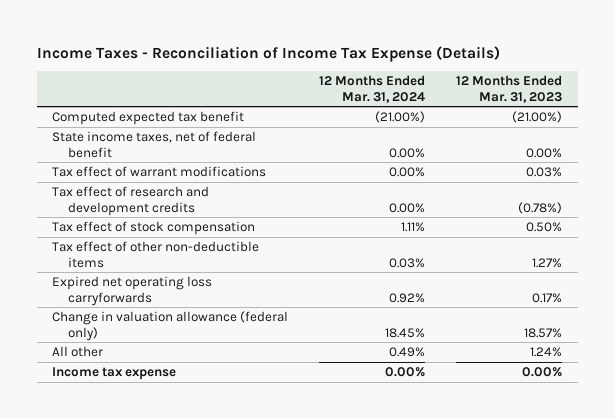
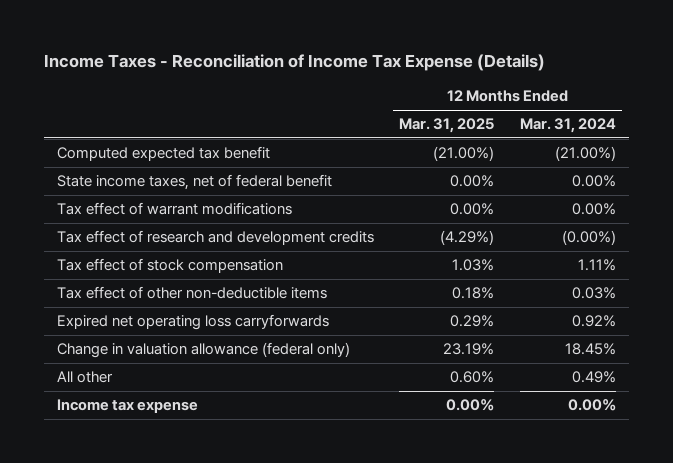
[456,75,563,103] 12 Months Ended Mar. 31, 2023 -> none
none -> [399,118,495,134] Mar. 31, 2025
[389,202,426,213] 0.00% -> [561,230,616,246] (0.00%)

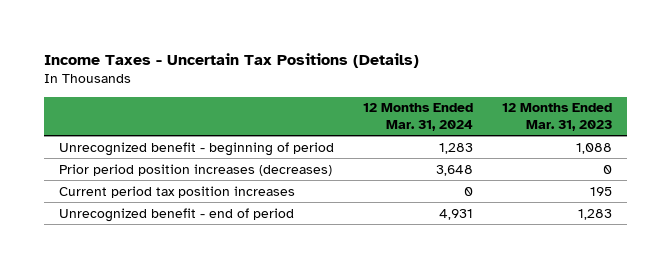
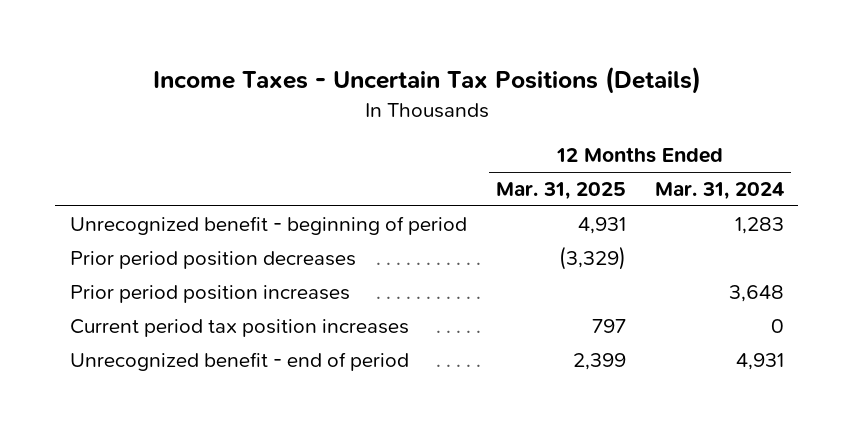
[502,103,613,131] 12 Months Ended Mar. 31, 2023 -> none
none -> [495,182,626,201] Mar. 31, 2025
none -> [69,251,356,270] Prior period position decreases
[58,163,332,176] Prior period position increases (decreases) -> [69,285,350,304] Prior period position increases

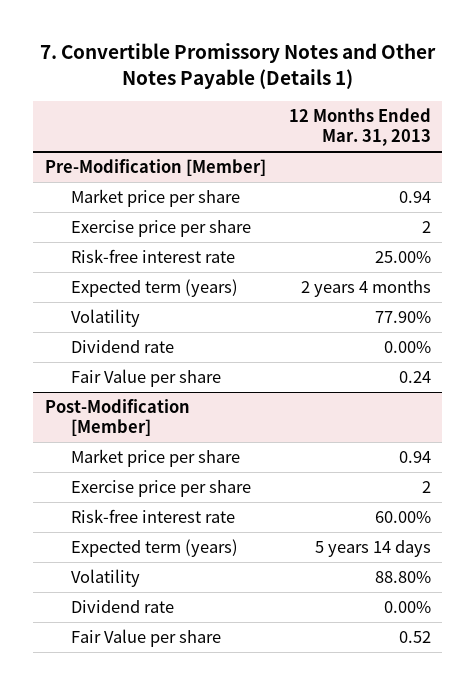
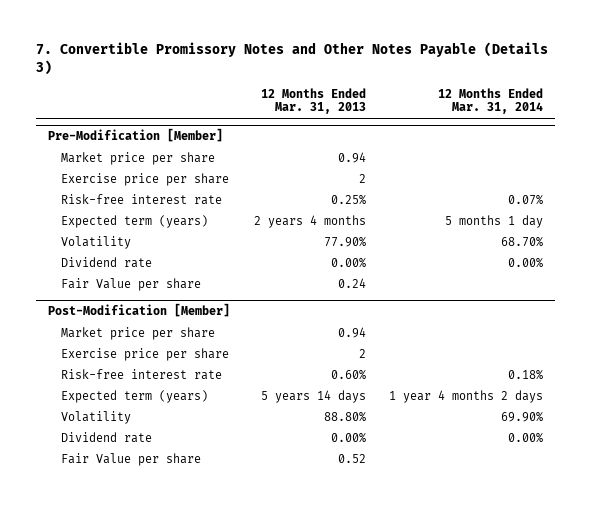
[39,42,436,89] 7. Convertible Promissory Notes and Other Notes Payable (Details 1) -> [36,42,549,75] 7. Convertible Promissory Notes and Other Notes Payable (Details 3)
none -> [438,88,544,115] 12 Months Ended Mar. 31, 2014
[374,250,431,263] 25.00% -> [330,194,366,205] 0.25%
[374,510,431,523] 60.00% -> [330,369,366,380] 0.60%

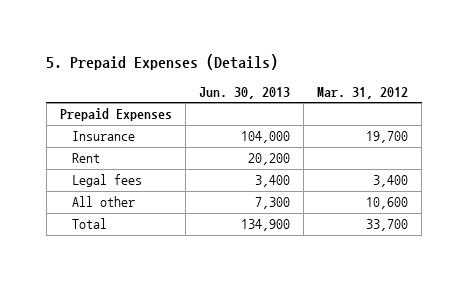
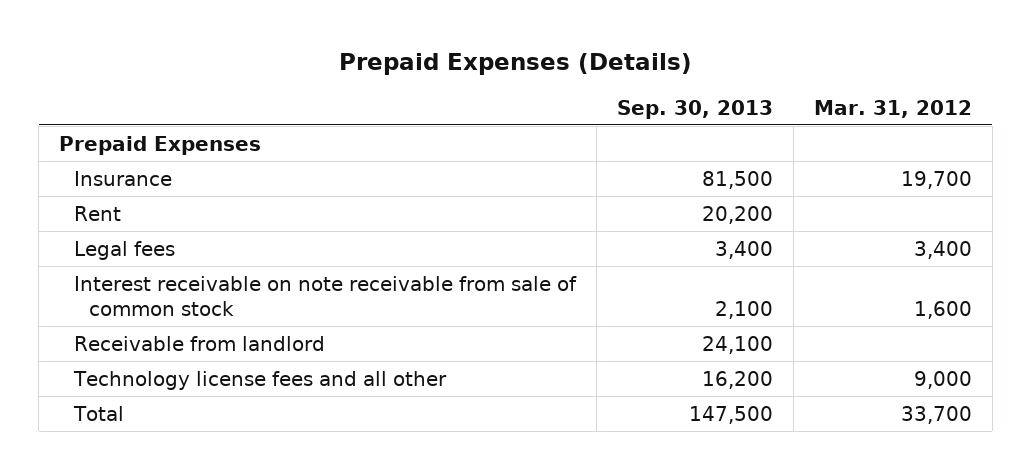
[46,54,279,71] 5. Prepaid Expenses (Details) -> [338,53,692,76] Prepaid Expenses (Details)
[198,86,290,99] Jun. 30, 2013 -> none
none -> [617,99,774,119] Sep. 30, 2013
none -> [74,275,578,317] Interest receivable on note receivable from sale of common stock
none -> [74,335,326,351] Receivable from landlord
[72,196,136,208] All other -> [73,370,448,390] Technology license fees and all other
[366,197,409,210] 10,600 -> [913,370,972,389] 9,000

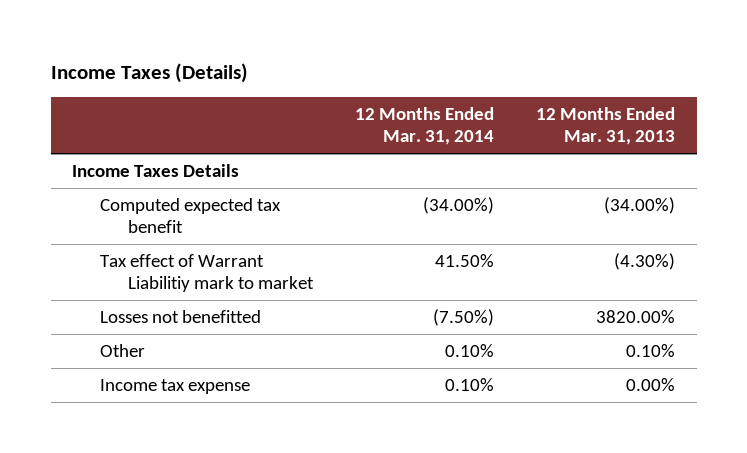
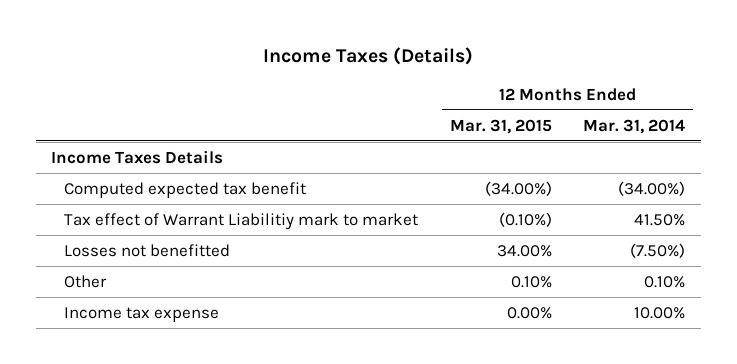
[536,107,676,145] 12 Months Ended Mar. 31, 2013 -> none
none -> [449,118,552,134] Mar. 31, 2015
[445,378,495,392] 0.10% -> [634,306,686,319] 10.00%

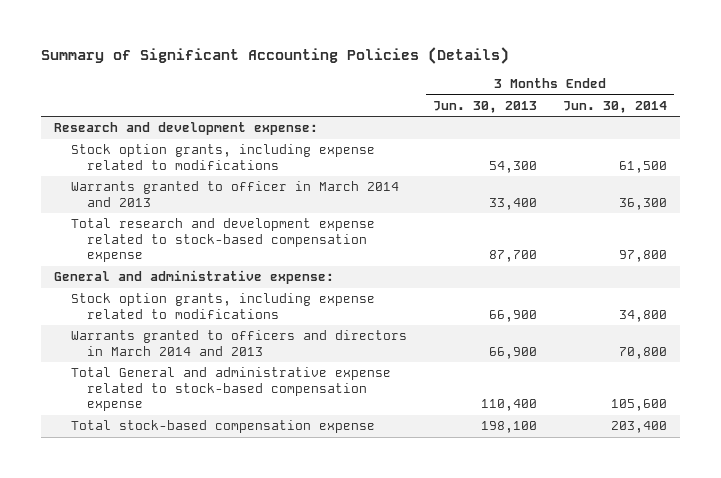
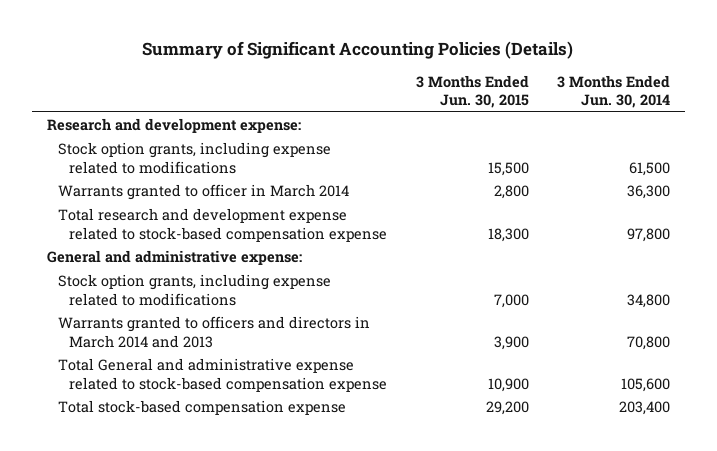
[432,100,537,113] Jun. 30, 2013 -> none
none -> [415,74,529,109] 3 Months Ended Jun. 30, 2015
[70,181,399,207] Warrants granted to officer in March 2014 and 2013 -> [57,184,349,201] Warrants granted to officer in March 2014

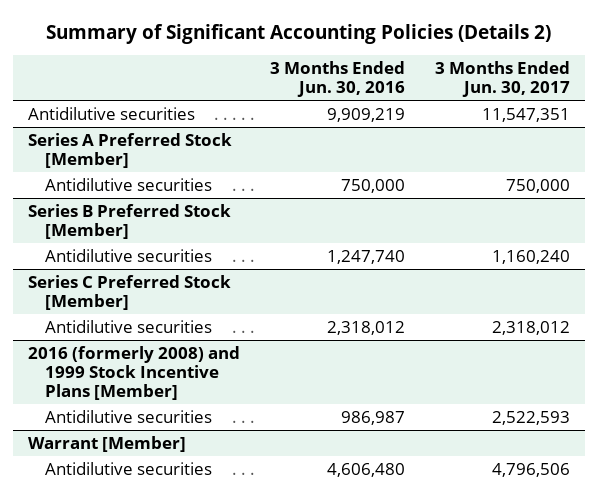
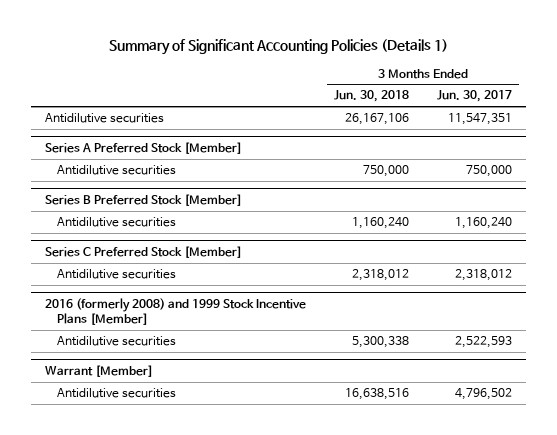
[46,23,552,44] Summary of Significant Accounting Policies (Details 2) -> [108,39,448,56] Summary of Significant Accounting Policies (Details 1)
[270,60,406,97] 3 Months Ended Jun. 30, 2016 -> none
none -> [334,90,410,103] Jun. 30, 2018
[491,462,570,477] 4,796,506 -> [454,388,512,401] 4,796,502

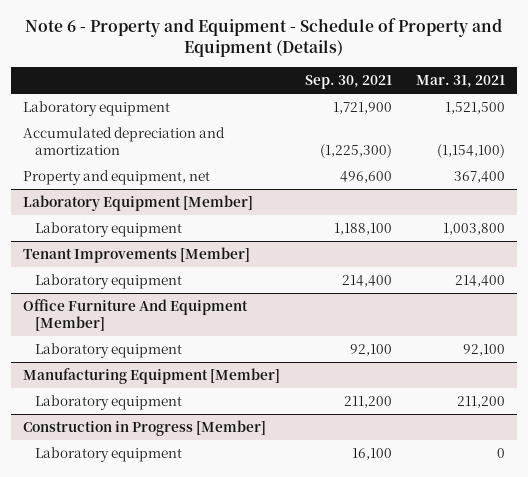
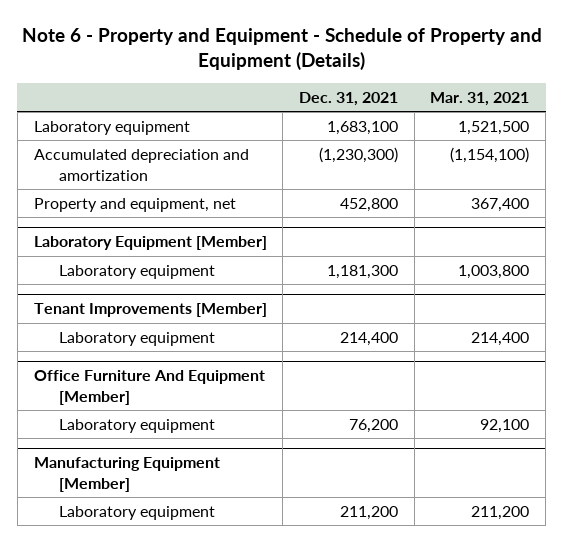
[304,74,392,89] Sep. 30, 2021 -> none
none -> [299,91,399,106] Dec. 31, 2021
[23,420,267,437] Construction in Progress [Member] -> none
[35,447,183,463] Laboratory equipment -> none

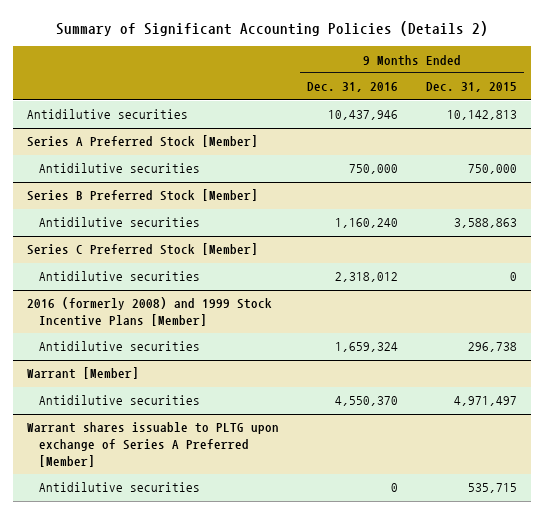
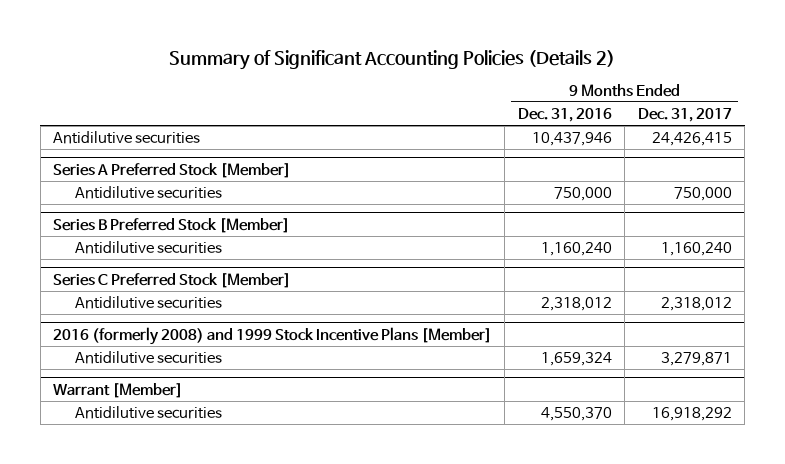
[425,82,517,93] Dec. 31, 2015 -> none
none -> [637,107,732,122] Dec. 31, 2017
[27,422,280,468] Warrant shares issuable to PLTG upon exchange of Series A Preferred [Member] -> none
[39,482,201,493] Antidilutive securities -> none

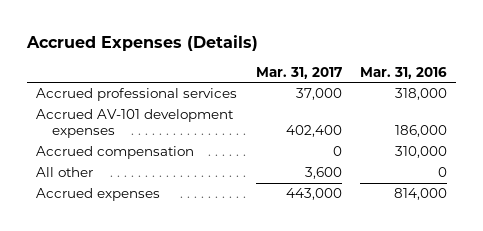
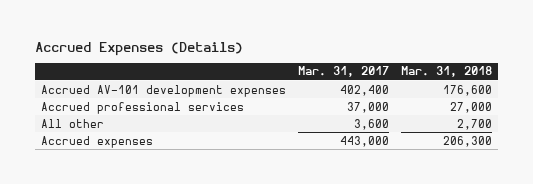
[360,66,448,79] Mar. 31, 2016 -> none
none -> [400,66,492,78] Mar. 31, 2018
[35,146,194,160] Accrued compensation -> none
[35,88,237,102] Accrued professional services -> [40,101,244,114] Accrued professional services

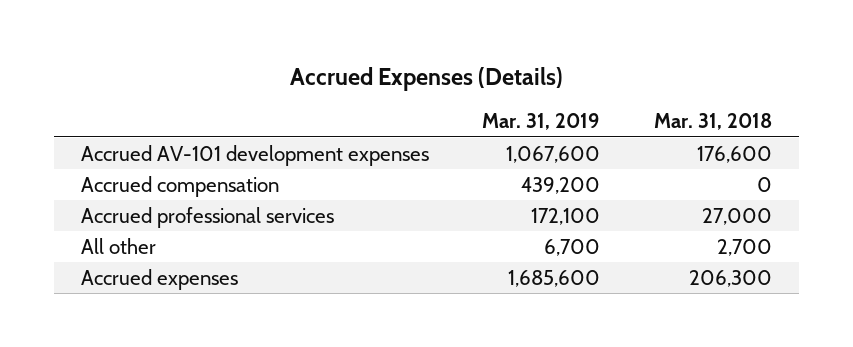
[297,66,389,78] Mar. 31, 2017 -> none
none -> [482,113,601,131] Mar. 31, 2019
none -> [80,175,279,197] Accrued compensation

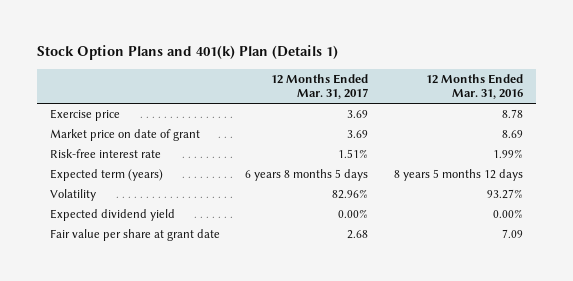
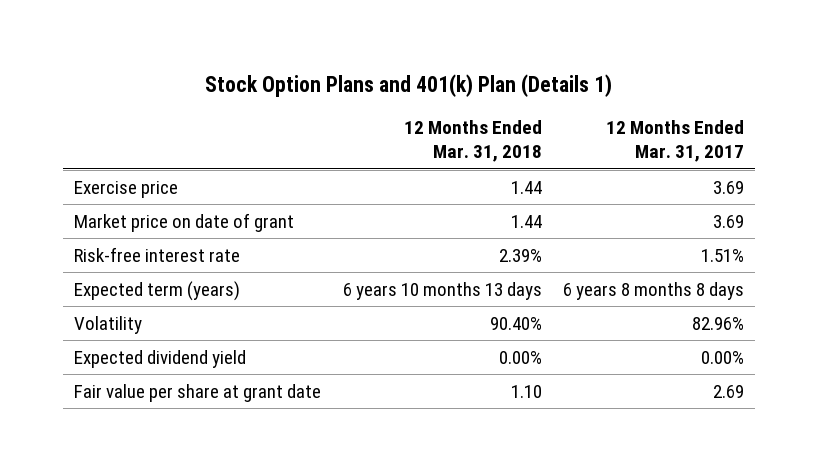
[426,73,524,100] 12 Months Ended Mar. 31, 2016 -> none
none -> [403,120,542,163] 12 Months Ended Mar. 31, 2018
[245,168,369,181] 6 years 8 months 5 days -> [563,281,745,300] 6 years 8 months 8 days
[347,229,369,239] 2.68 -> [713,384,745,398] 2.69

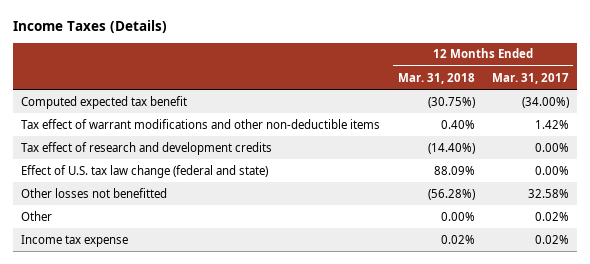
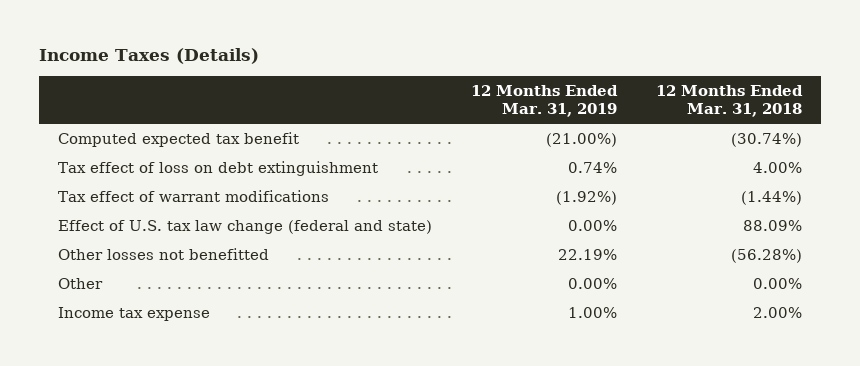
[491,72,569,84] Mar. 31, 2017 -> none
none -> [470,84,618,118] 12 Months Ended Mar. 31, 2019
[21,141,273,155] Tax effect of research and development credits -> none
[427,96,475,108] (30.75%) -> [730,132,802,147] (30.74%)
none -> [58,160,379,176] Tax effect of loss on debt extinguishment
[21,118,381,129] Tax effect of warrant modifications and other non-deductible items -> [58,189,330,202] Tax effect of warrant modifications
[440,119,475,129] 0.40% -> [740,190,802,205] (1.44%)
[440,234,475,244] 0.02% -> [752,306,802,318] 2.00%

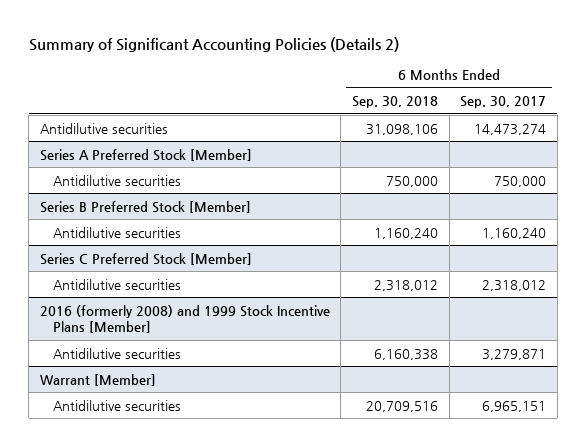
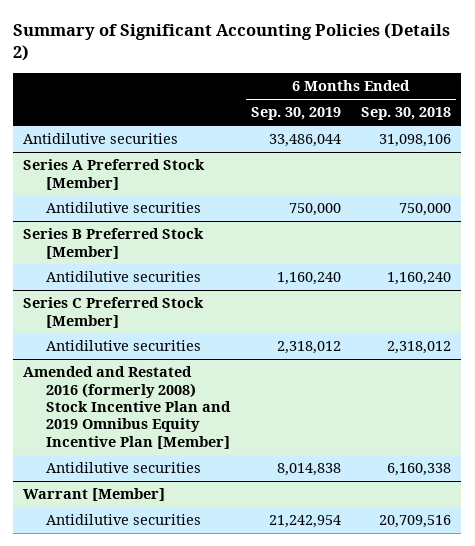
[460,96,547,109] Sep. 30, 2017 -> none
none -> [250,107,341,121] Sep. 30, 2019
[39,304,330,334] 2016 (formerly 2008) and 1999 Stock Incentive Plans [Member] -> [23,366,232,449] Amended and Restated 2016 (formerly 2008) Stock Incentive Plan and 2019 Omnibus Equity Incentive Plan [Member]

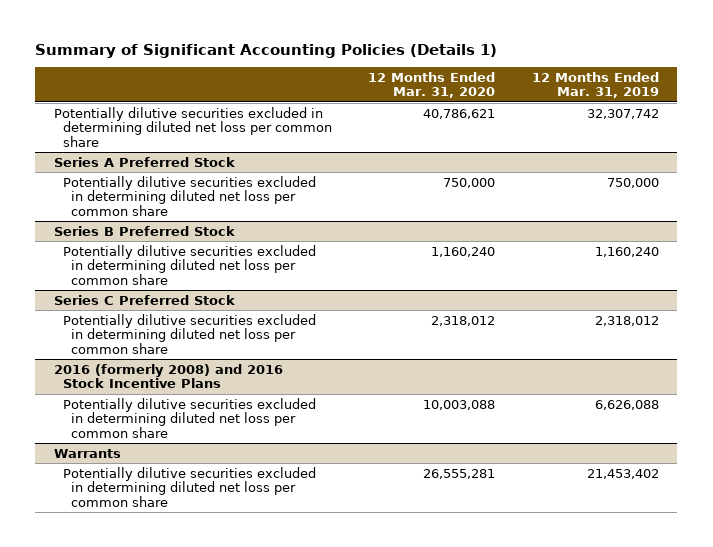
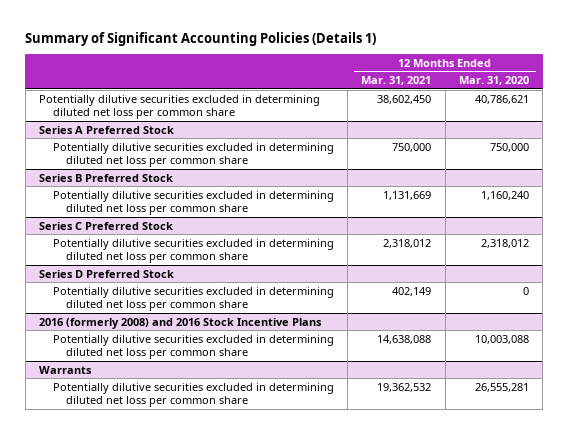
[531,71,659,99] 12 Months Ended Mar. 31, 2019 -> none
none -> [361,75,432,85] Mar. 31, 2021
none -> [39,269,175,278] Series D Preferred Stock
none -> [52,286,334,312] Potentially dilutive securities excluded in determining diluted net loss per common share

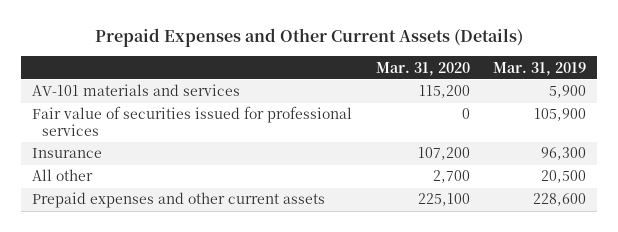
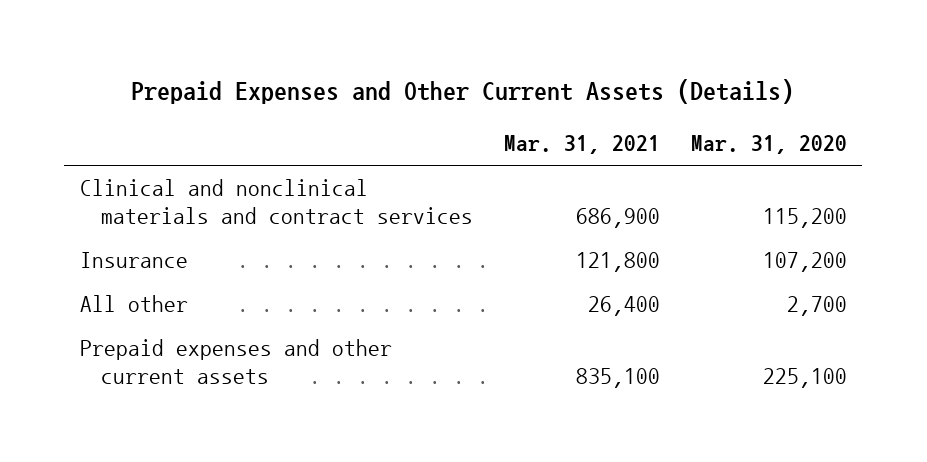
[492,61,586,76] Mar. 31, 2019 -> none
none -> [503,135,660,155] Mar. 31, 2021
[32,106,353,137] Fair value of securities issued for professional services -> none
[32,84,241,97] AV-101 materials and services -> [79,179,474,224] Clinical and nonclinical materials and contract services

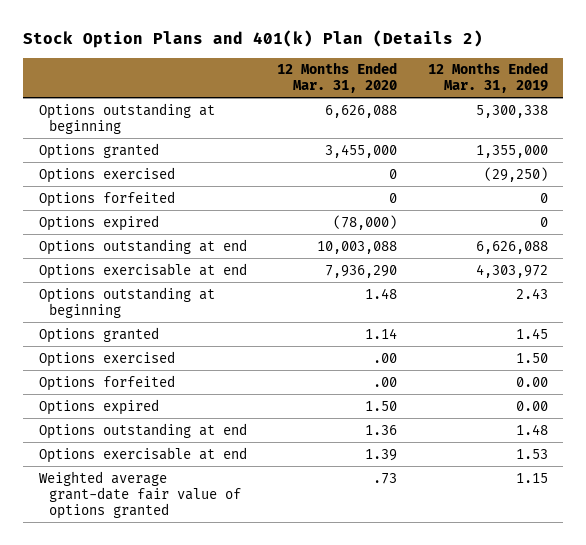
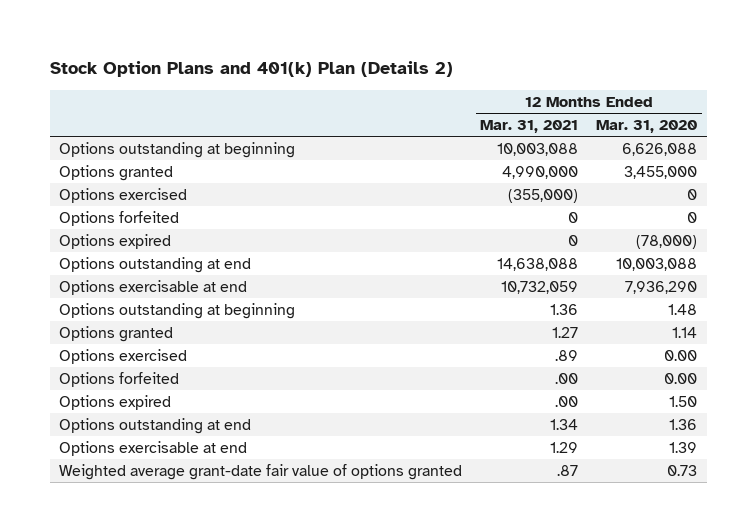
[427,62,548,94] 12 Months Ended Mar. 31, 2019 -> none
none -> [480,120,579,134] Mar. 31, 2021
[373,352,398,363] .00 -> [664,349,698,361] 0.00
[373,376,398,387] .00 -> [664,372,698,384] 0.00
[373,472,398,484] .73 -> [667,464,698,476] 0.73

